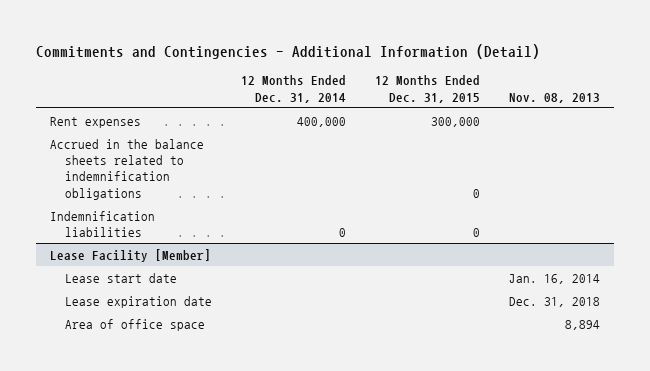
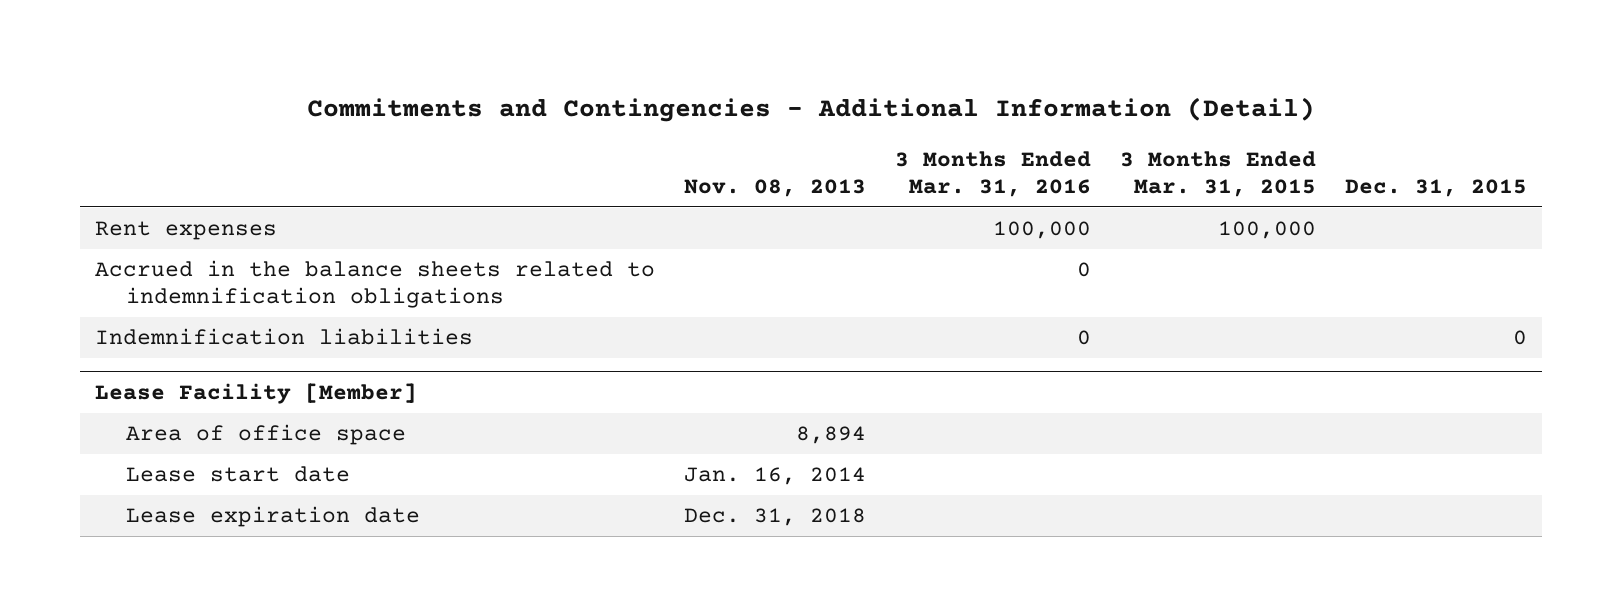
[240,75,346,103] 12 Months Ended Dec. 31, 2014 -> none
[374,75,480,103] 12 Months Ended Dec. 31, 2015 -> none
none -> [894,150,1091,198] 3 Months Ended Mar. 31, 2016
none -> [1119,150,1316,198] 3 Months Ended Mar. 31, 2015
none -> [1345,179,1528,198] Dec. 31, 2015
[64,318,205,331] Area of office space -> [126,424,407,446] Area of office space

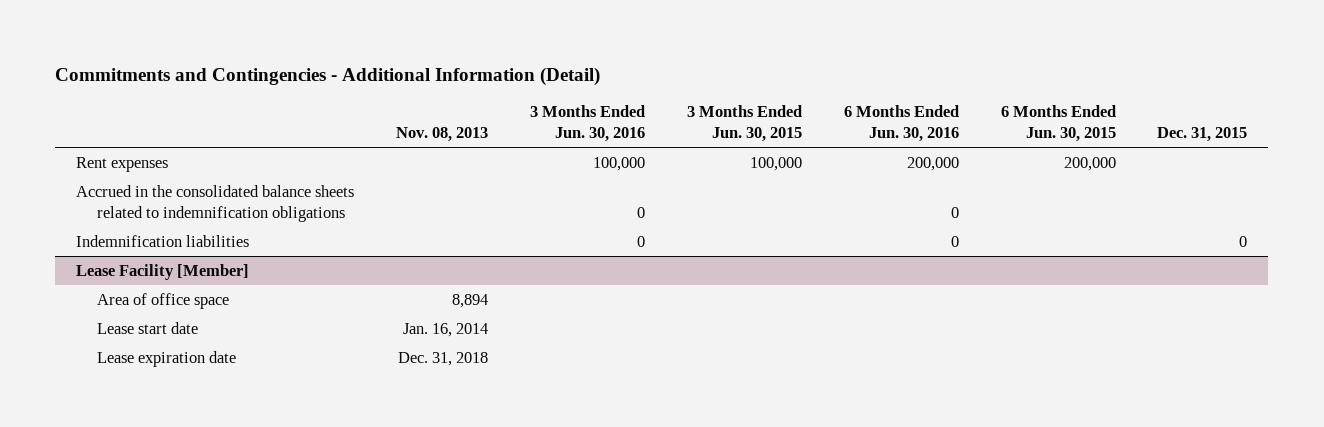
[894,150,1091,198] 3 Months Ended Mar. 31, 2016 -> none
[1119,150,1316,198] 3 Months Ended Mar. 31, 2015 -> none
none -> [529,105,645,143] 3 Months Ended Jun. 30, 2016
none -> [686,105,802,143] 3 Months Ended Jun. 30, 2015
none -> [843,105,959,143] 6 Months Ended Jun. 30, 2016
none -> [1000,105,1116,143] 6 Months Ended Jun. 30, 2015
[94,260,655,309] Accrued in the balance sheets related to indemnification obligations -> [76,184,355,222] Accrued in the consolidated balance sheets related to indemnification obligations

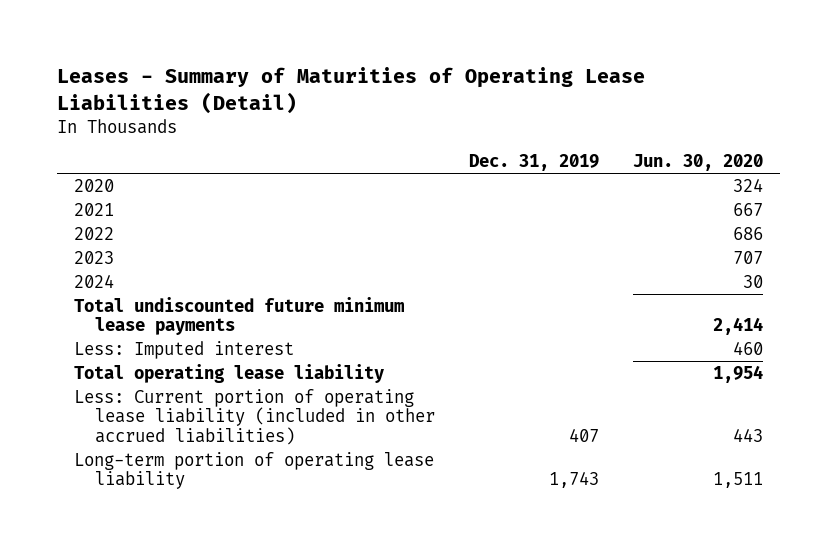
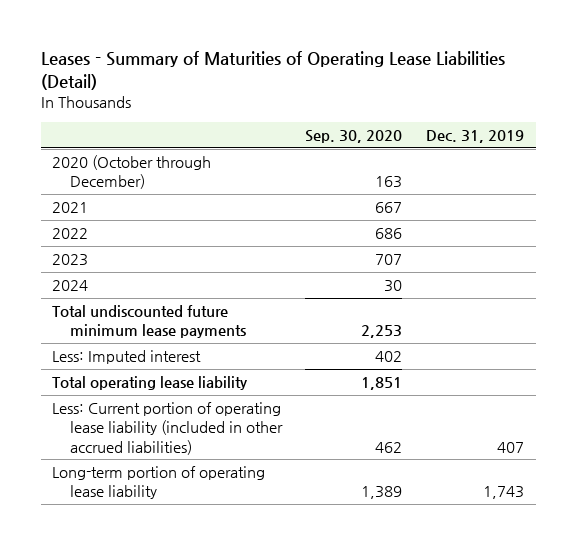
[633,154,764,172] Jun. 30, 2020 -> none
none -> [305,130,403,144] Sep. 30, 2020
[74,178,115,192] 2020 -> [52,155,212,190] 2020 (October through December)

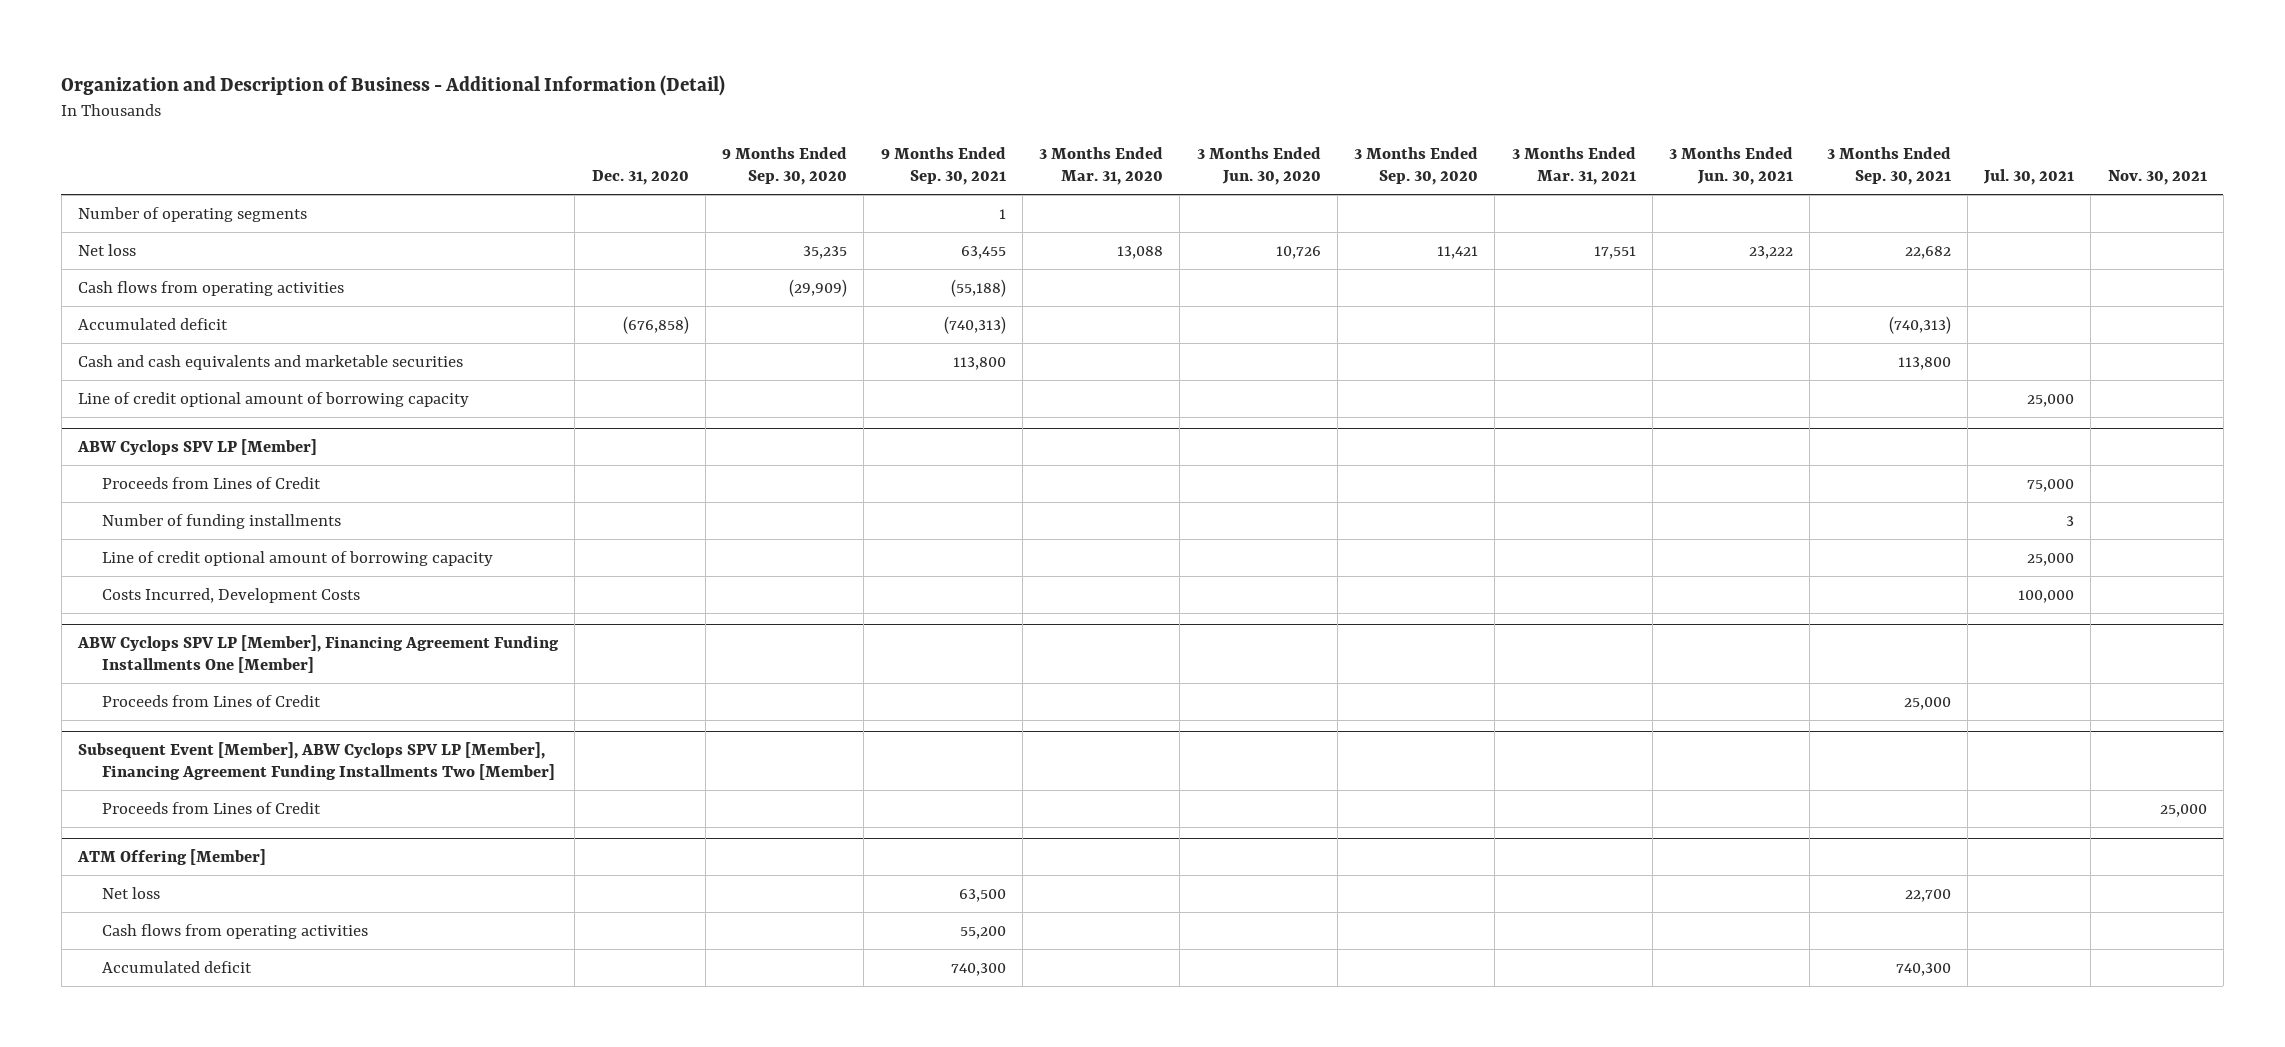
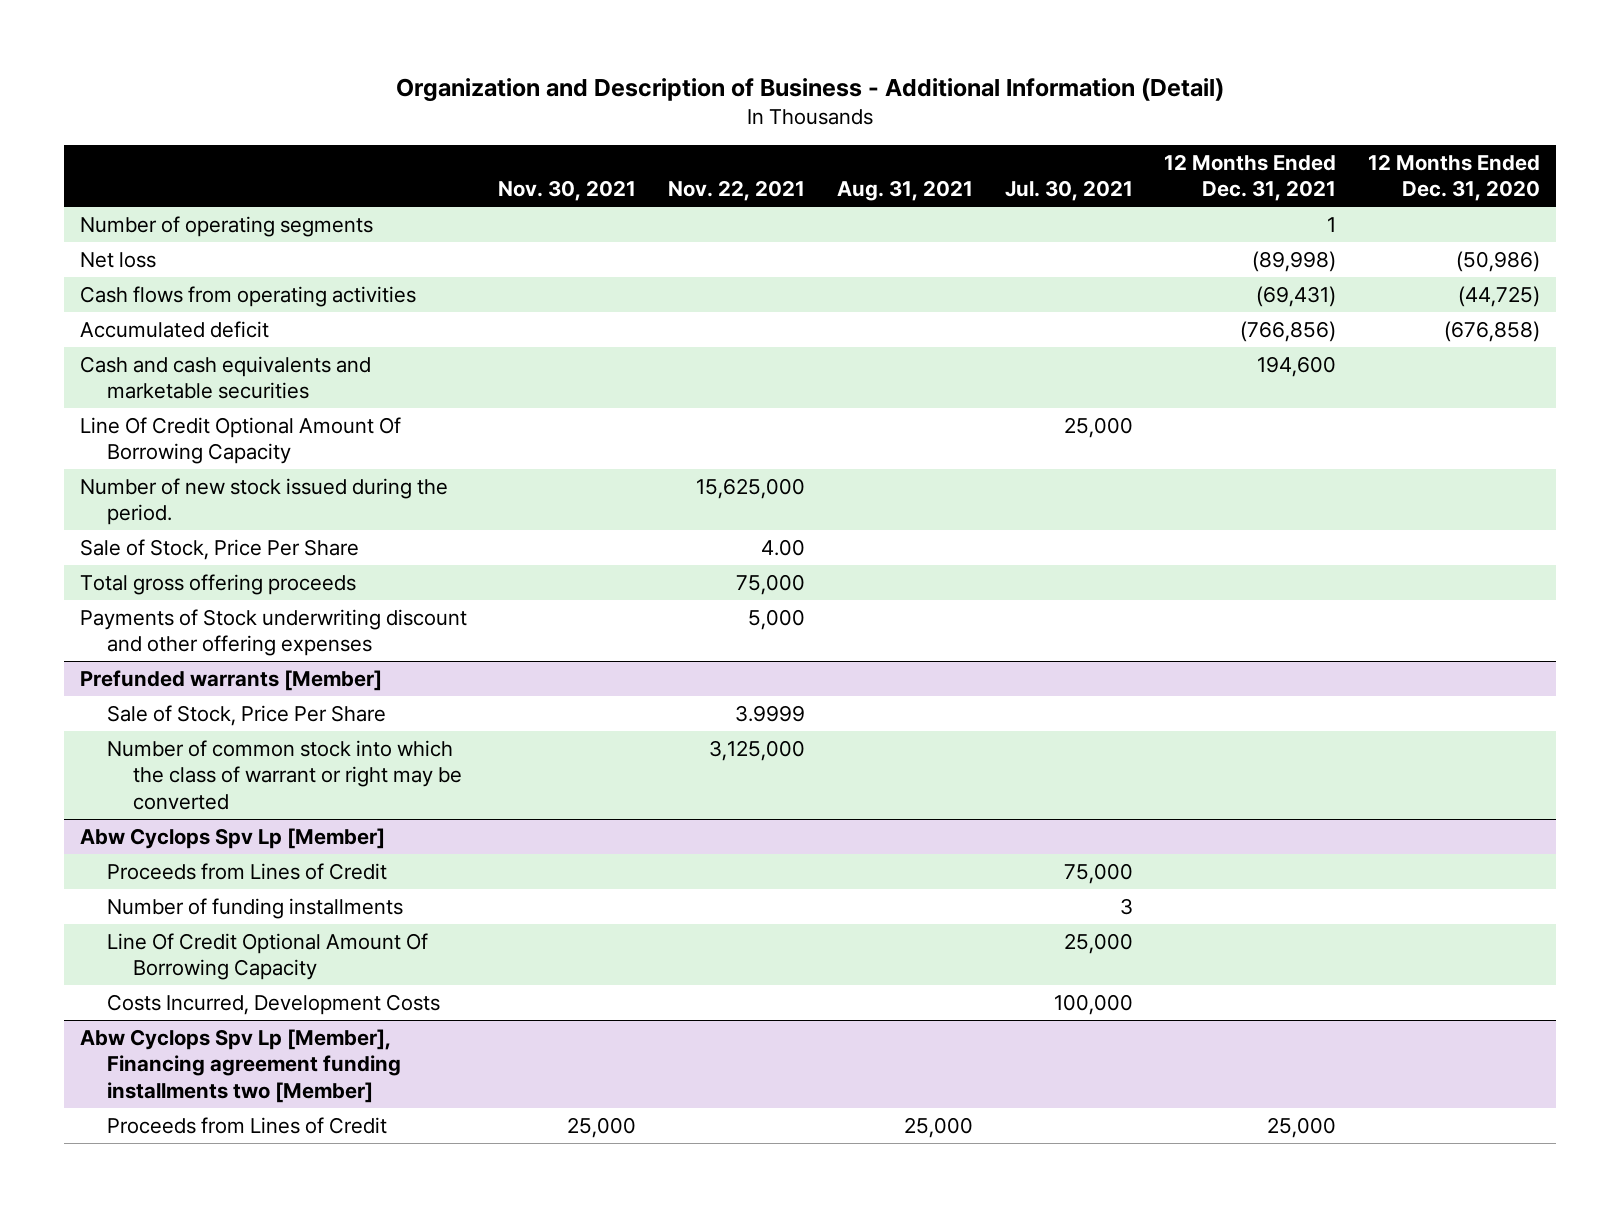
[591,170,689,186] Dec. 31, 2020 -> none
[722,147,848,186] 9 Months Ended Sep. 30, 2020 -> none
[880,147,1006,186] 9 Months Ended Sep. 30, 2021 -> none
[1039,147,1164,186] 3 Months Ended Mar. 31, 2020 -> none
[1196,147,1321,186] 3 Months Ended Jun. 30, 2020 -> none
[1354,147,1479,186] 3 Months Ended Sep. 30, 2020 -> none
[1511,147,1636,186] 3 Months Ended Mar. 31, 2021 -> none
[1669,147,1794,186] 3 Months Ended Jun. 30, 2021 -> none
[1826,147,1951,186] 3 Months Ended Sep. 30, 2021 -> none
none -> [668,180,806,202] Nov. 22, 2021
none -> [836,180,973,202] Aug. 31, 2021
none -> [1164,153,1337,202] 12 Months Ended Dec. 31, 2021
none -> [1368,153,1541,202] 12 Months Ended Dec. 31, 2020
[78,391,470,407] Line of credit optional amount of borrowing capacity -> [79,416,401,465] Line Of Credit Optional Amount Of Borrowing Capacity
none -> [79,477,448,526] Number of new stock issued during the period.
none -> [79,538,359,560] Sale of Stock, Price Per Share
none -> [79,573,356,595] Total gross offering proceeds
none -> [79,608,467,657] Payments of Stock underwriting discount and other offering expenses
none -> [79,669,382,691] Prefunded warrants [Member]
none -> [106,704,386,726] Sale of Stock, Price Per Share
none -> [106,739,463,810] Number of common stock into which the class of warrant or right may be converted
[77,438,318,455] ABW Cyclops SPV LP [Member] -> [79,827,385,849] Abw Cyclops Spv Lp [Member]
[101,550,493,566] Line of credit optional amount of borrowing capacity -> [106,932,428,981] Line Of Credit Optional Amount Of Borrowing Capacity
[77,634,560,673] ABW Cyclops SPV LP [Member], Financing Agreement Funding Installments One [Member] -> none
[101,694,321,707] Proceeds from Lines of Credit -> none
[78,741,555,780] Subsequent Event [Member], ABW Cyclops SPV LP [Member], Financing Agreement Funding Installments Two [Member] -> [79,1028,401,1103] Abw Cyclops Spv Lp [Member], Financing agreement funding installments two [Member]
[77,848,267,865] ATM Offering [Member] -> none
[101,886,160,899] Net loss -> none
[101,923,368,939] Cash flows from operating activities -> none
[101,960,252,973] Accumulated deficit -> none

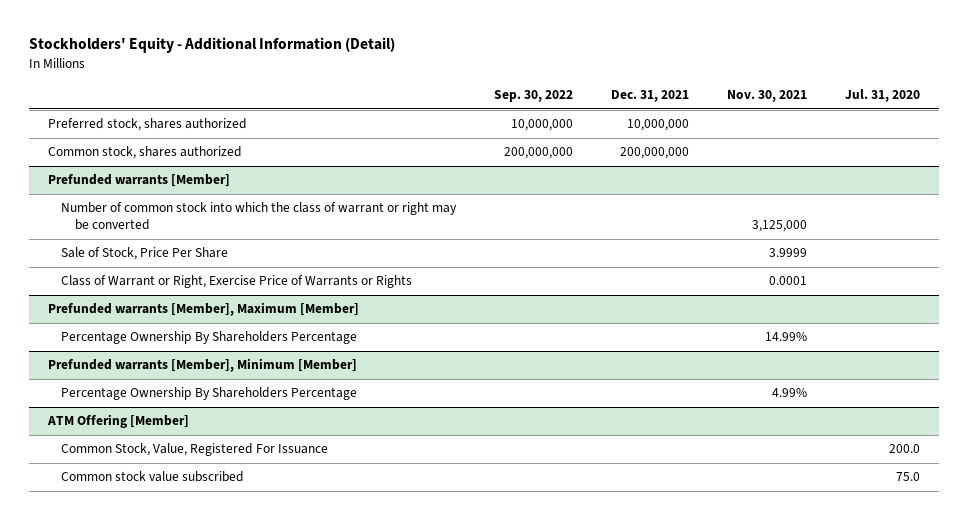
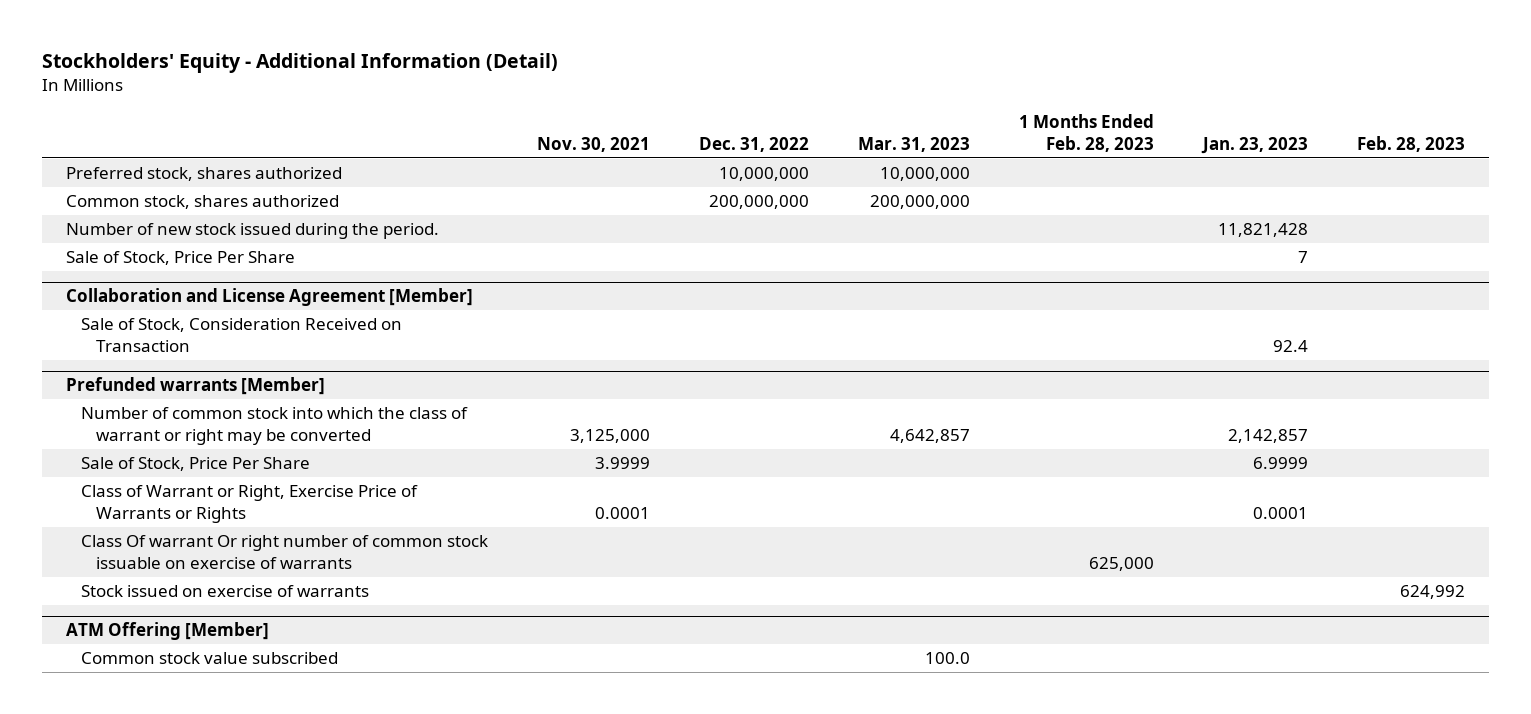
[494,90,574,103] Sep. 30, 2022 -> none
[611,90,690,103] Dec. 31, 2021 -> none
[845,89,921,103] Jul. 31, 2020 -> none
none -> [698,137,809,153] Dec. 31, 2022
none -> [857,137,970,153] Mar. 31, 2023
none -> [1018,114,1154,153] 1 Months Ended Feb. 28, 2023
none -> [1200,137,1308,155] Jan. 23, 2023
none -> [1356,136,1465,153] Feb. 28, 2023
none -> [66,223,440,240] Number of new stock issued during the period.
none -> [66,251,296,266] Sale of Stock, Price Per Share
none -> [66,288,474,307] Collaboration and License Agreement [Member]
none -> [81,318,403,353] Sale of Stock, Consideration Received on Transaction
[47,302,359,317] Prefunded warrants [Member], Maximum [Member] -> none
[61,331,358,345] Percentage Ownership By Shareholders Percentage -> none
[47,358,357,373] Prefunded warrants [Member], Minimum [Member] -> none
[61,387,358,401] Percentage Ownership By Shareholders Percentage -> none
none -> [81,535,489,570] Class Of warrant Or right number of common stock issuable on exercise of warrants
none -> [81,585,370,598] Stock issued on exercise of warrants
[61,443,329,457] Common Stock, Value, Registered For Issuance -> none

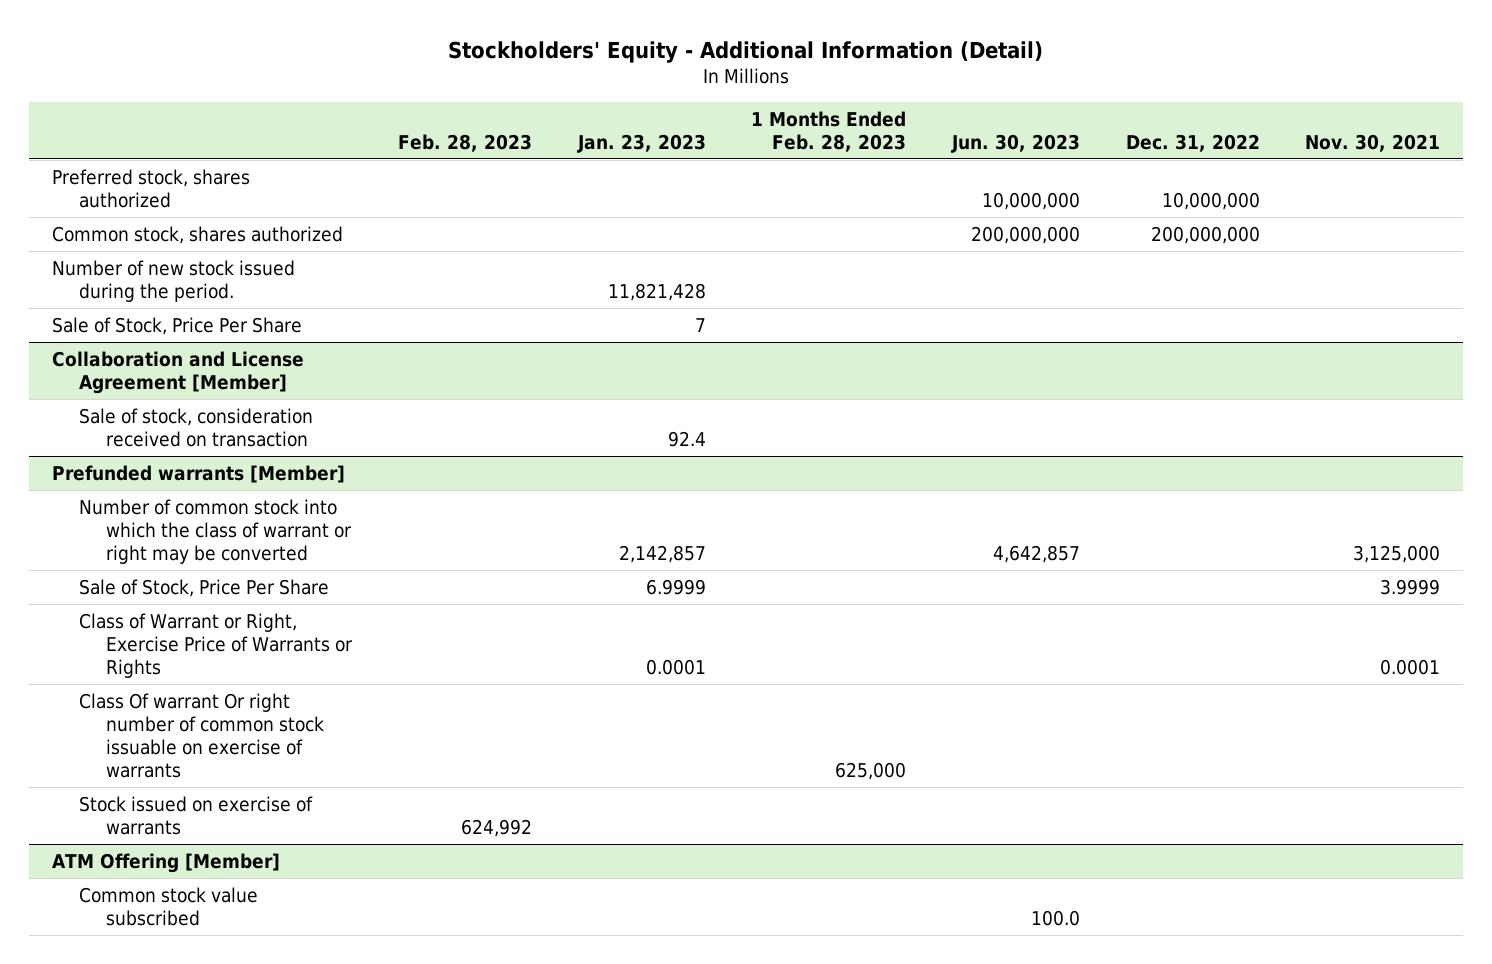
[857,137,970,153] Mar. 31, 2023 -> none
none -> [950,133,1080,153] Jun. 30, 2023
[81,318,403,353] Sale of Stock, Consideration Received on Transaction -> [78,407,313,447] Sale of stock, consideration received on transaction

